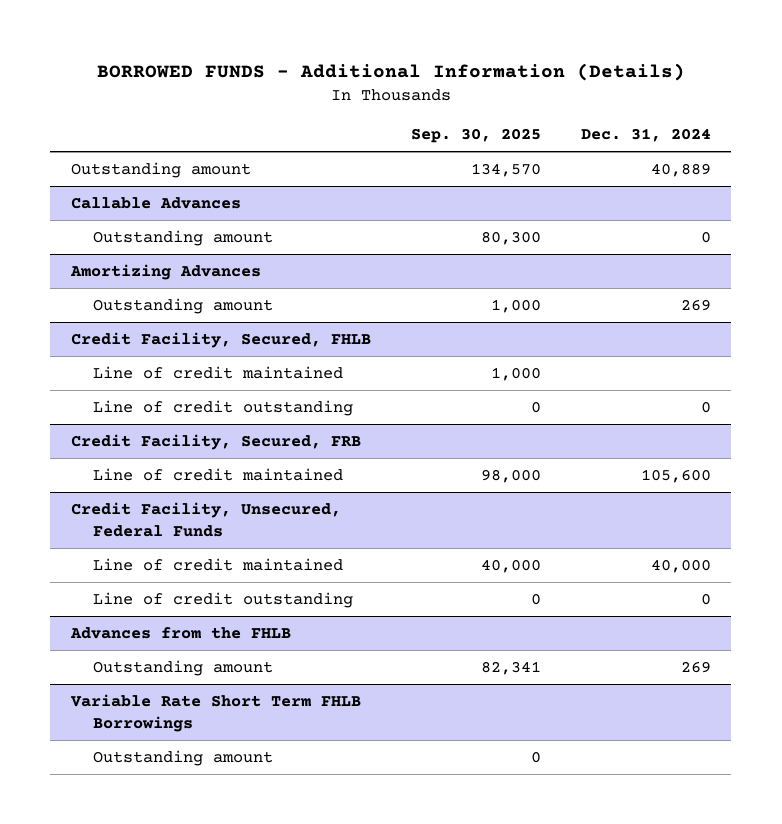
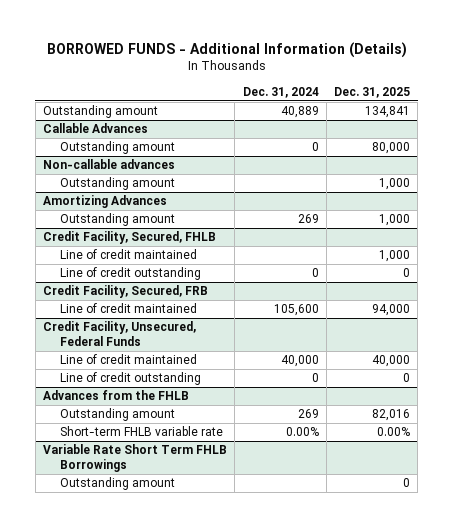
[410,128,541,144] Sep. 30, 2025 -> none
none -> [333,86,410,98] Dec. 31, 2025
none -> [43,159,176,170] Non-callable advances
none -> [60,177,176,191] Outstanding amount
none -> [60,426,224,437] Short-term FHLB variable rate

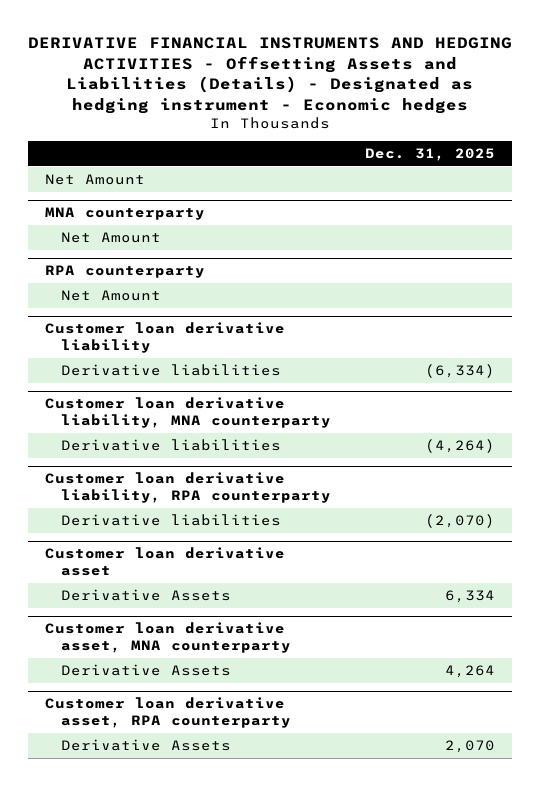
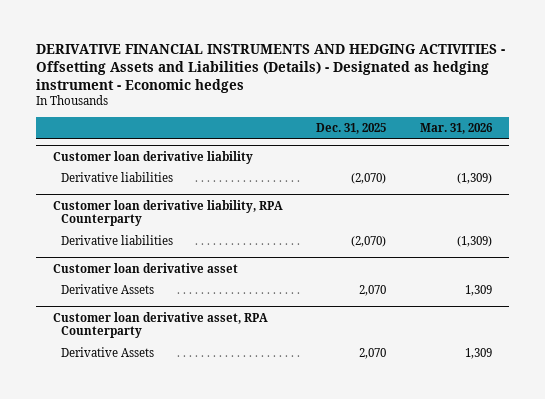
none -> [420,122,494,134] Mar. 31, 2026
[44,173,145,185] Net Amount -> none
[44,207,205,221] MNA counterparty -> none
[60,231,161,243] Net Amount -> none
[44,265,205,279] RPA counterparty -> none
[60,289,161,301] Net Amount -> none
[60,363,281,376] Derivative liabilities -> none
[44,397,331,429] Customer loan derivative liability, MNA counterparty -> none
[60,438,281,451] Derivative liabilities -> none
[44,472,331,504] Customer loan derivative liability, RPA counterparty -> none
none -> [52,199,283,227] Customer loan derivative liability, RPA Counterparty
none -> [61,234,174,245] Derivative liabilities
[60,588,231,601] Derivative Assets -> none
[44,622,291,654] Customer loan derivative asset, MNA counterparty -> none
[60,663,231,676] Derivative Assets -> none
[44,697,291,729] Customer loan derivative asset, RPA counterparty -> none
none -> [52,311,268,339] Customer loan derivative asset, RPA Counterparty
none -> [61,346,155,357] Derivative Assets

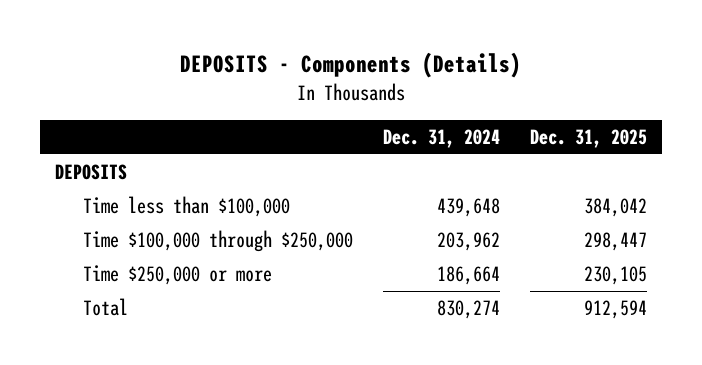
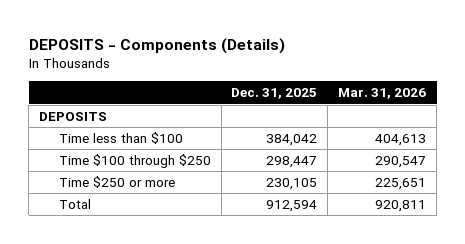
[382,129,500,149] Dec. 31, 2024 -> none
none -> [338,88,427,100] Mar. 31, 2026
[82,196,290,218] Time less than $100,000 -> [58,131,183,144] Time less than $100
[82,230,353,253] Time $100,000 through $250,000 -> [58,153,211,168] Time $100 through $250
[82,265,272,286] Time $250,000 or more -> [58,175,175,188] Time $250 or more

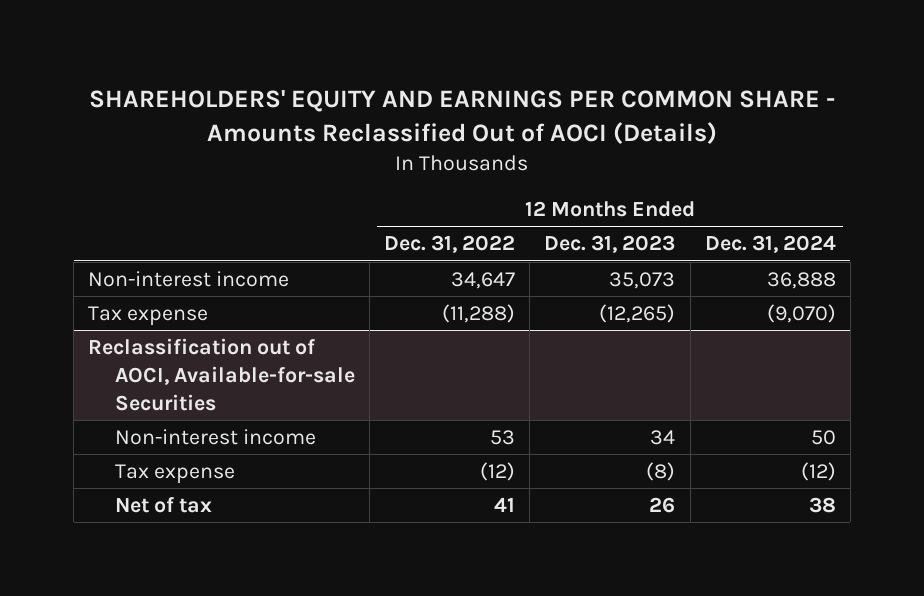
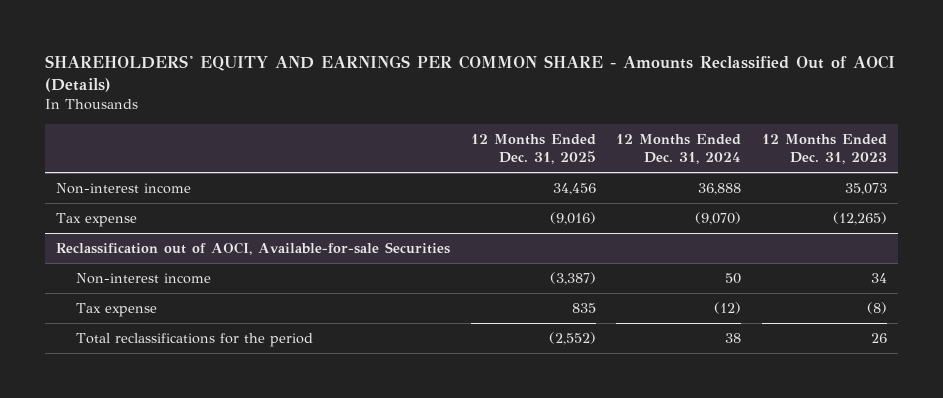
[384,235,516,254] Dec. 31, 2022 -> none
none -> [470,133,596,165] 12 Months Ended Dec. 31, 2025
[114,497,212,514] Net of tax -> [76,332,314,347] Total reclassifications for the period

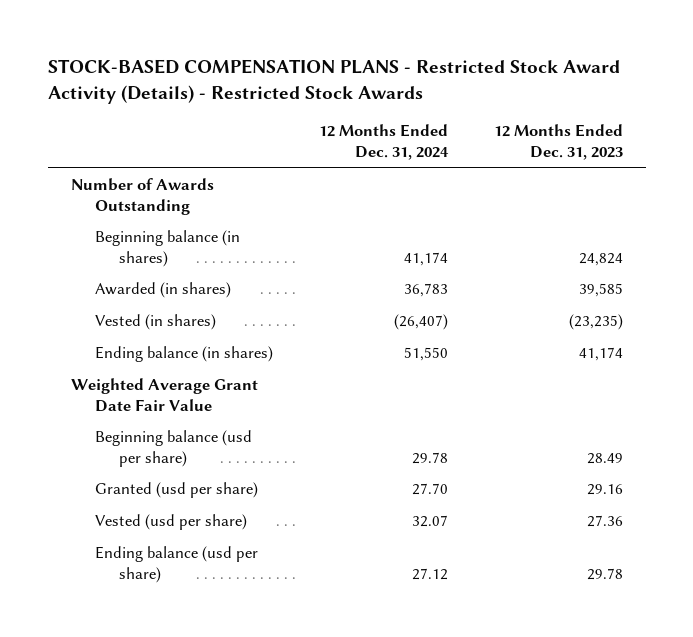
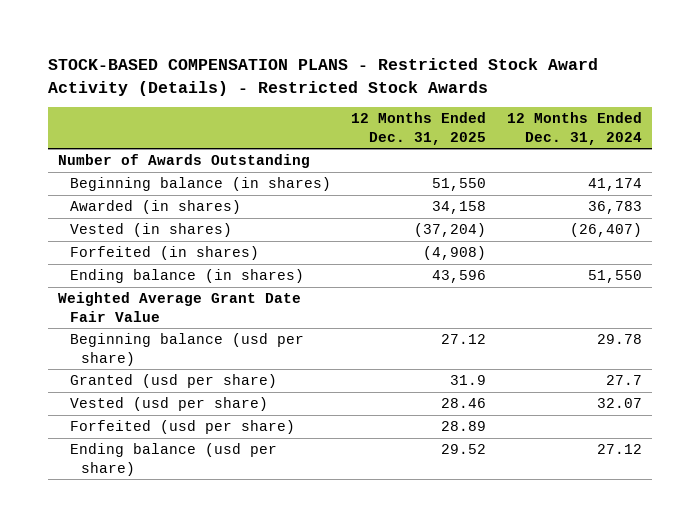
[493,124,623,161] 12 Months Ended Dec. 31, 2023 -> none
none -> [351,112,487,145] 12 Months Ended Dec. 31, 2025
none -> [69,246,259,261] Forfeited (in shares)
[411,483,448,496] 27.70 -> [605,375,642,386] 27.7
none -> [69,420,295,435] Forfeited (usd per share)

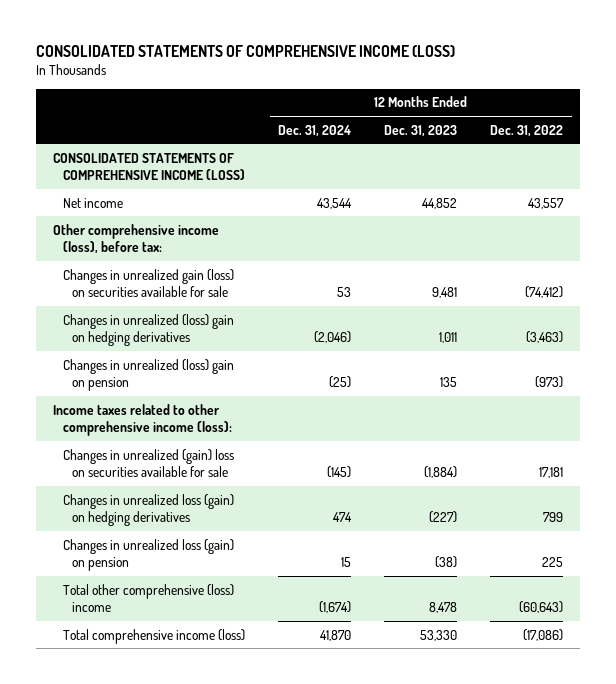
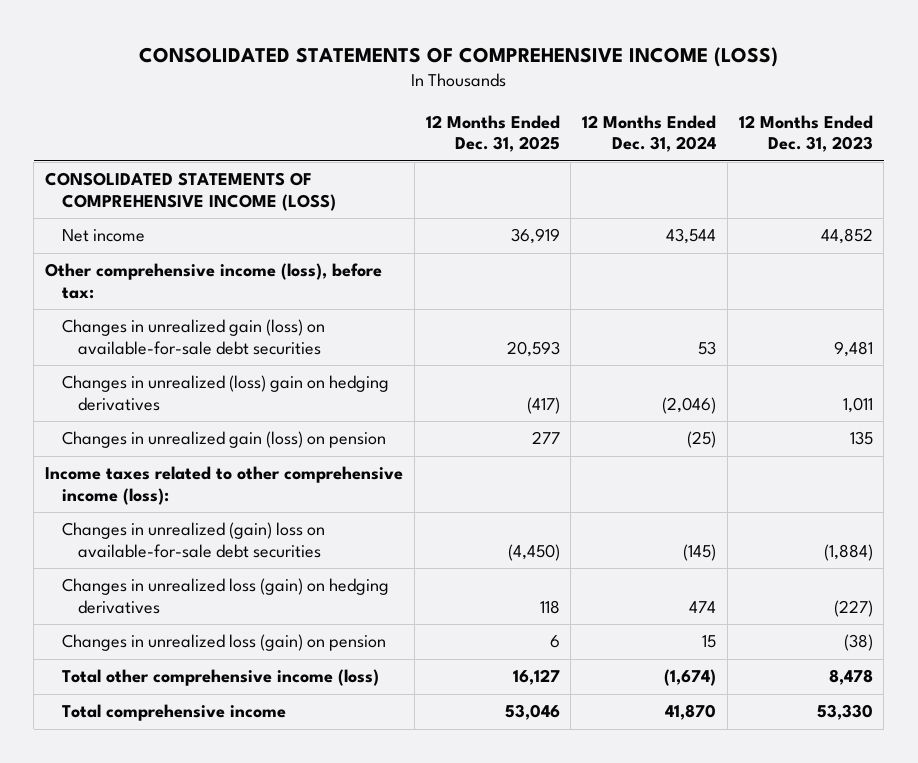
[490,124,564,137] Dec. 31, 2022 -> none
none -> [425,114,560,153] 12 Months Ended Dec. 31, 2025
[62,268,234,297] Changes in unrealized gain (loss) on securities available for sale -> [61,319,325,355] Changes in unrealized gain (loss) on available-for-sale debt securities
[62,358,234,391] Changes in unrealized (loss) gain on pension -> [61,431,386,449] Changes in unrealized gain (loss) on pension
[62,448,234,477] Changes in unrealized (gain) loss on securities available for sale -> [61,522,325,558] Changes in unrealized (gain) loss on available-for-sale debt securities
[62,583,234,612] Total other comprehensive (loss) income -> [61,669,379,687] Total other comprehensive income (loss)
[62,628,245,644] Total comprehensive income (loss) -> [61,704,286,722] Total comprehensive income

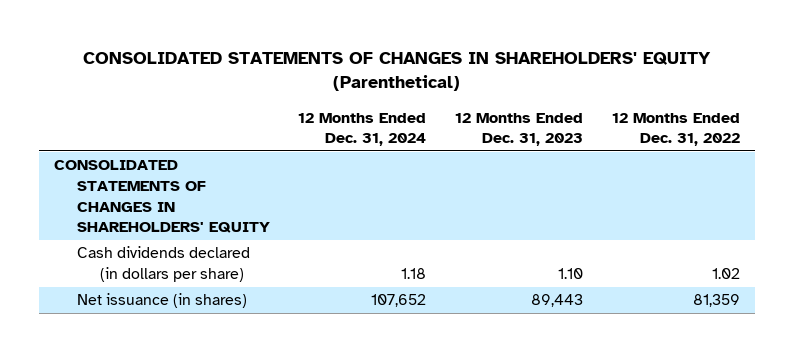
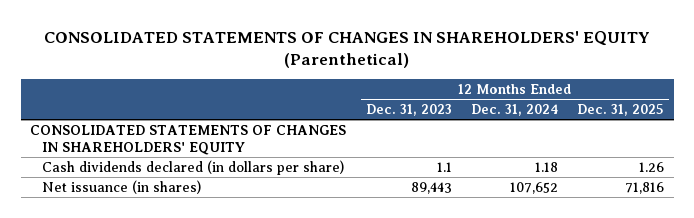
[612,112,741,147] 12 Months Ended Dec. 31, 2022 -> none
none -> [577,104,665,117] Dec. 31, 2025
[558,268,584,280] 1.10 -> [436,162,452,173] 1.1

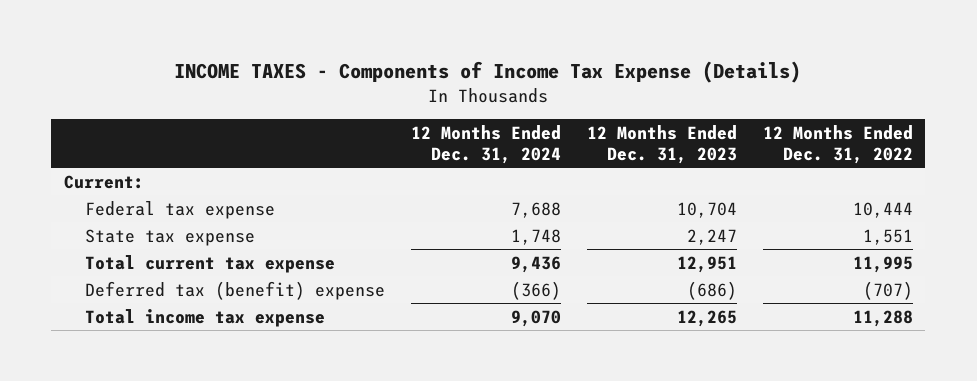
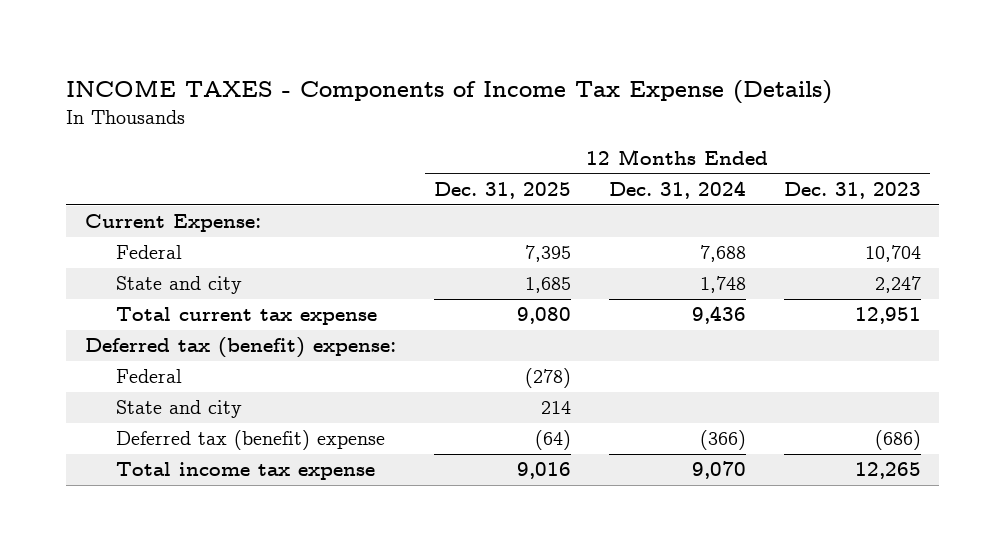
[762,124,913,164] 12 Months Ended Dec. 31, 2022 -> none
none -> [434,182,572,200] Dec. 31, 2025
[64,174,145,189] Current: -> [85,214,262,233] Current Expense:
[85,200,276,219] Federal tax expense -> [116,245,183,260] Federal
[85,228,256,246] State tax expense -> [116,276,243,295] State and city
none -> [85,337,397,359] Deferred tax (benefit) expense:
none -> [116,369,183,384] Federal
none -> [116,400,243,419] State and city

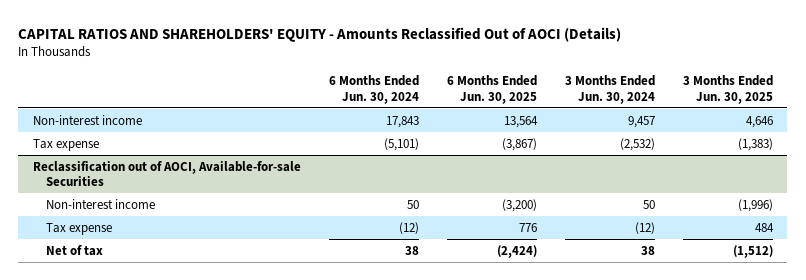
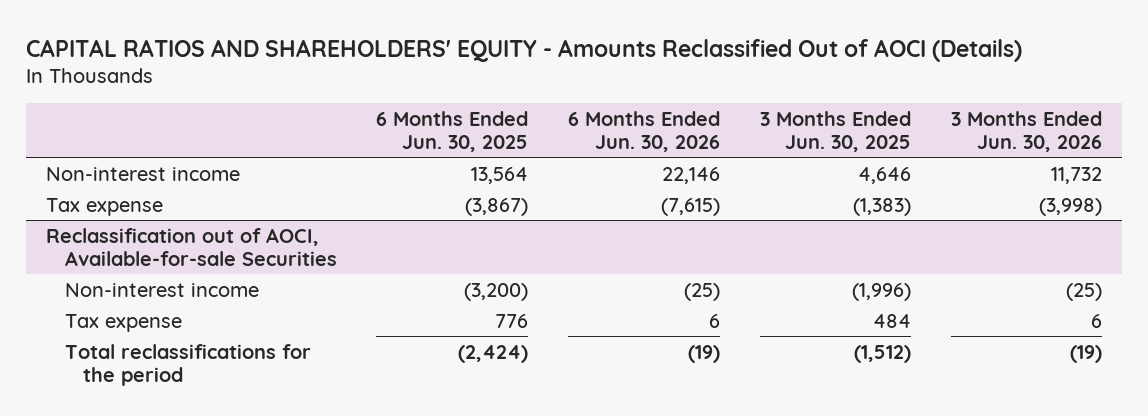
[328,75,419,104] 6 Months Ended Jun. 30, 2024 -> none
[565,75,656,104] 3 Months Ended Jun. 30, 2024 -> none
none -> [568,110,721,152] 6 Months Ended Jun. 30, 2026
none -> [950,110,1102,152] 3 Months Ended Jun. 30, 2026
[45,244,103,256] Net of tax -> [64,343,311,386] Total reclassifications for the period

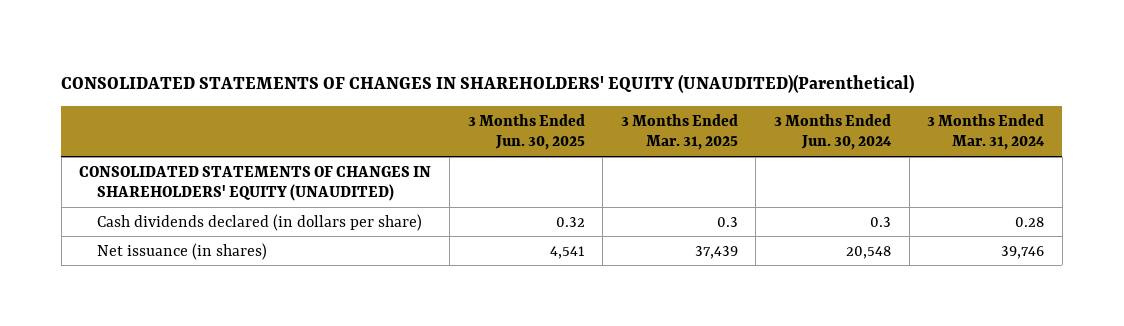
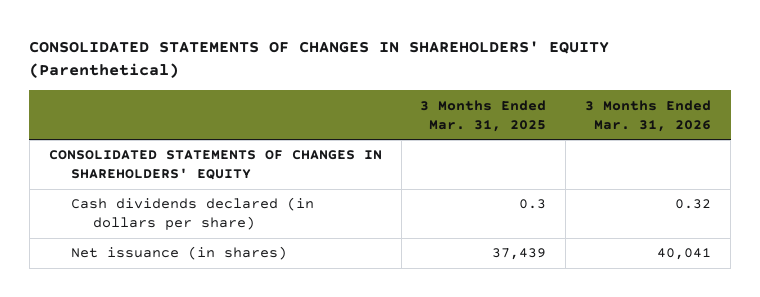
[61,73,915,93] CONSOLIDATED STATEMENTS OF CHANGES IN SHAREHOLDERS' EQUITY (UNAUDITED)(Parenthetical) -> [29,41,610,79] CONSOLIDATED STATEMENTS OF CHANGES IN SHAREHOLDERS' EQUITY (Parenthetical)
[467,113,585,151] 3 Months Ended Jun. 30, 2025 -> none
[774,113,893,151] 3 Months Ended Jun. 30, 2024 -> none
[927,113,1046,151] 3 Months Ended Mar. 31, 2024 -> none
none -> [585,99,712,132] 3 Months Ended Mar. 31, 2026
[79,165,432,202] CONSOLIDATED STATEMENTS OF CHANGES IN SHAREHOLDERS' EQUITY (UNAUDITED) -> [48,150,382,181] CONSOLIDATED STATEMENTS OF CHANGES IN SHAREHOLDERS' EQUITY

